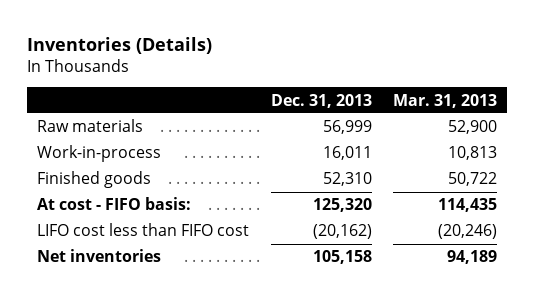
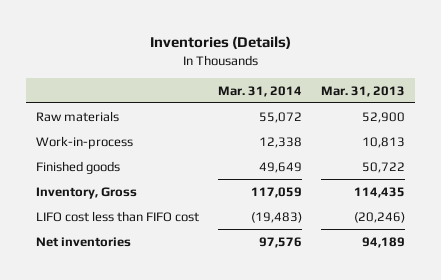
[270,93,372,108] Dec. 31, 2013 -> none
none -> [218,85,303,97] Mar. 31, 2014
[37,197,192,211] At cost - FIFO basis: -> [35,186,137,199] Inventory, Gross

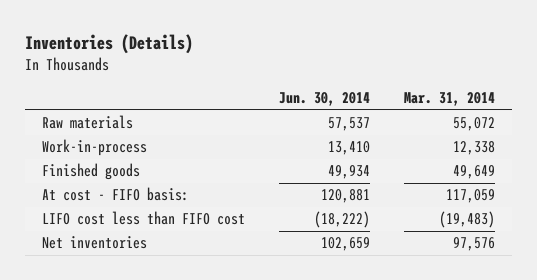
[321,85,406,97] Mar. 31, 2013 -> none
none -> [279,92,371,107] Jun. 30, 2014
[35,186,137,199] Inventory, Gross -> [42,187,190,202] At cost - FIFO basis:

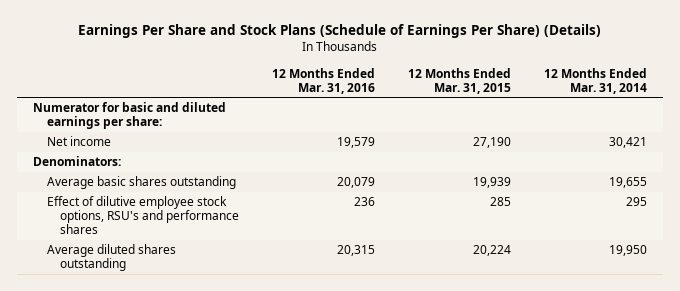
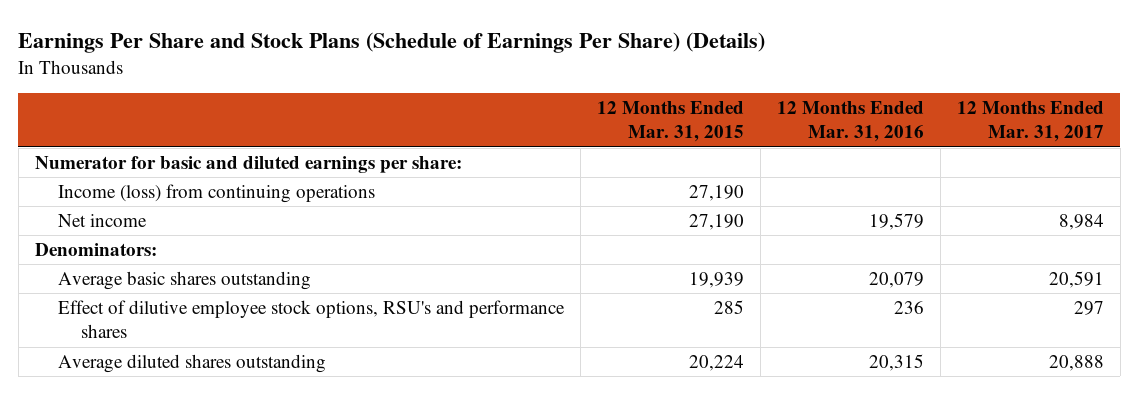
[543,67,647,94] 12 Months Ended Mar. 31, 2014 -> none
none -> [956,101,1104,143] 12 Months Ended Mar. 31, 2017
none -> [57,184,375,204] Income (loss) from continuing operations

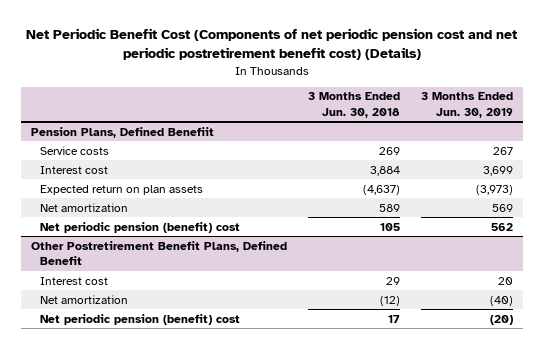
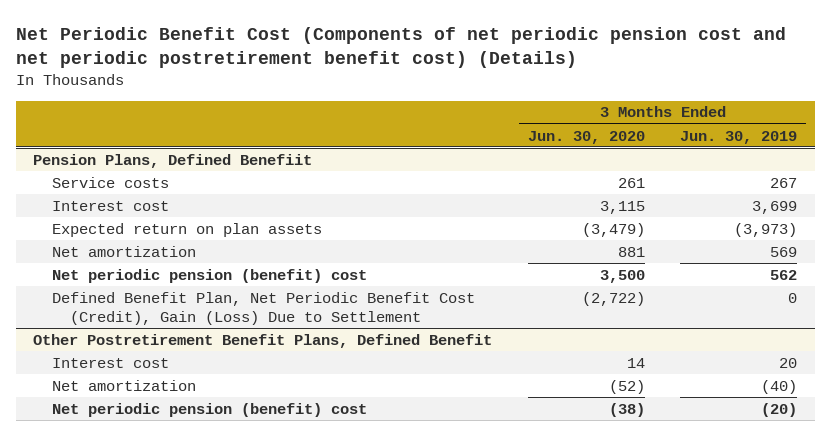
[307,92,400,118] 3 Months Ended Jun. 30, 2018 -> none
none -> [527,130,645,144] Jun. 30, 2020
none -> [51,291,475,325] Defined Benefit Plan, Net Periodic Benefit Cost (Credit), Gain (Loss) Due to Settlement

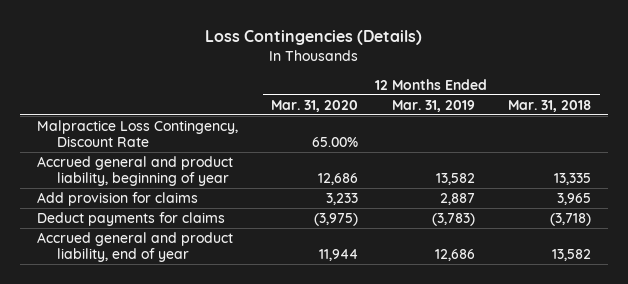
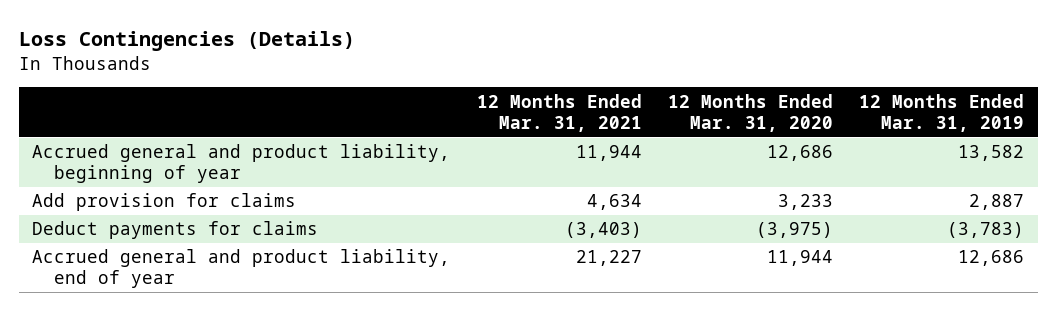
[508,99,592,112] Mar. 31, 2018 -> none
none -> [476,93,642,132] 12 Months Ended Mar. 31, 2021
[36,120,238,148] Malpractice Loss Contingency, Discount Rate -> none

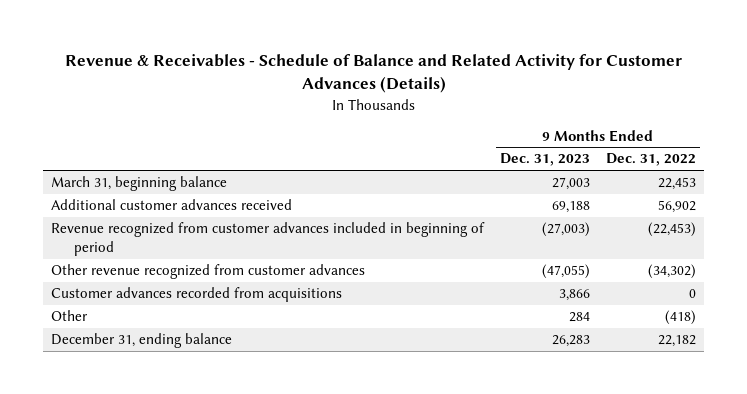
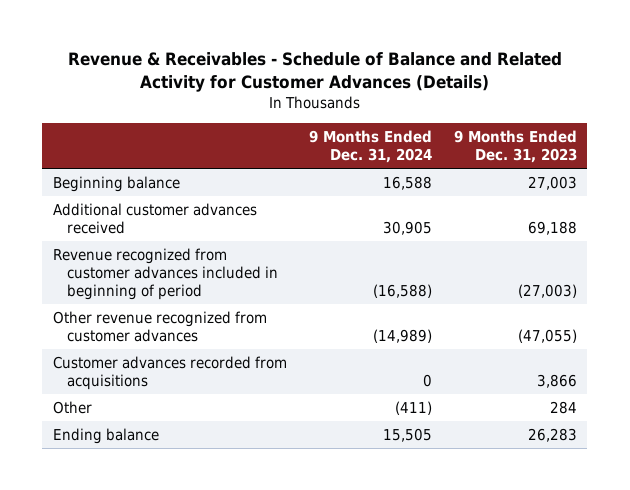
[606,153,697,167] Dec. 31, 2022 -> none
none -> [308,130,432,164] 9 Months Ended Dec. 31, 2024
[51,176,228,192] March 31, beginning balance -> [53,176,181,193] Beginning balance
[51,333,233,349] December 31, ending balance -> [53,428,160,445] Ending balance

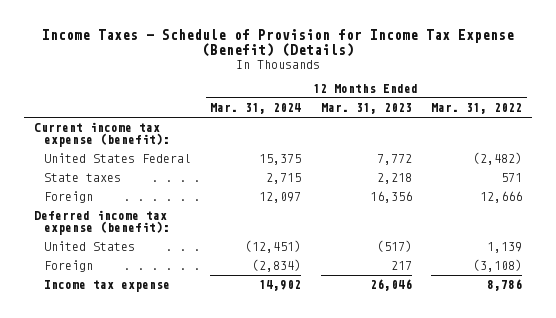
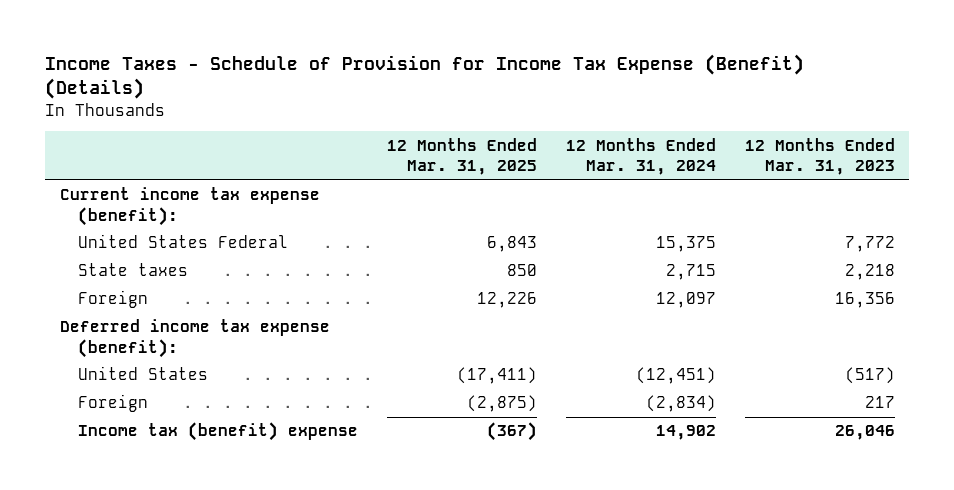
[431,103,523,115] Mar. 31, 2022 -> none
none -> [387,137,538,176] 12 Months Ended Mar. 31, 2025
[44,280,171,293] Income tax expense -> [78,422,359,442] Income tax (benefit) expense

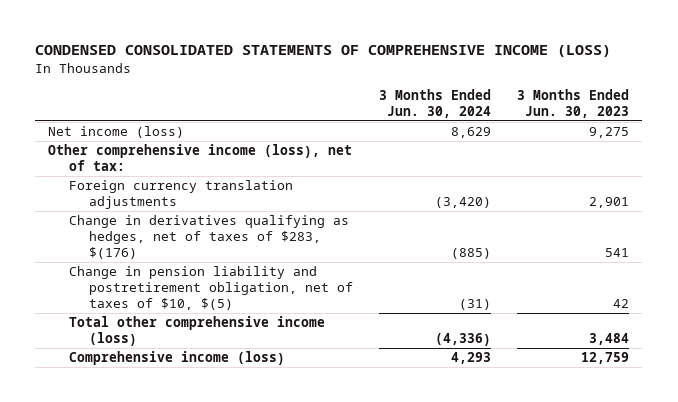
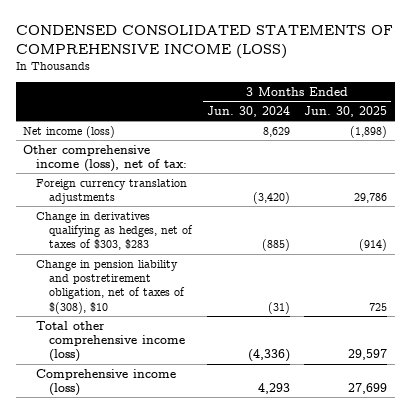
[517,88,630,118] 3 Months Ended Jun. 30, 2023 -> none
none -> [304,105,388,117] Jun. 30, 2025
[68,215,349,260] Change in derivatives qualifying as hedges, net of taxes of $283, $(176) -> [36,211,194,251] Change in derivatives qualifying as hedges, net of taxes of $303, $283
[68,266,353,311] Change in pension liability and postretirement obligation, net of taxes of $10, $(5) -> [36,259,186,314] Change in pension liability and postretirement obligation, net of taxes of $(308), $10

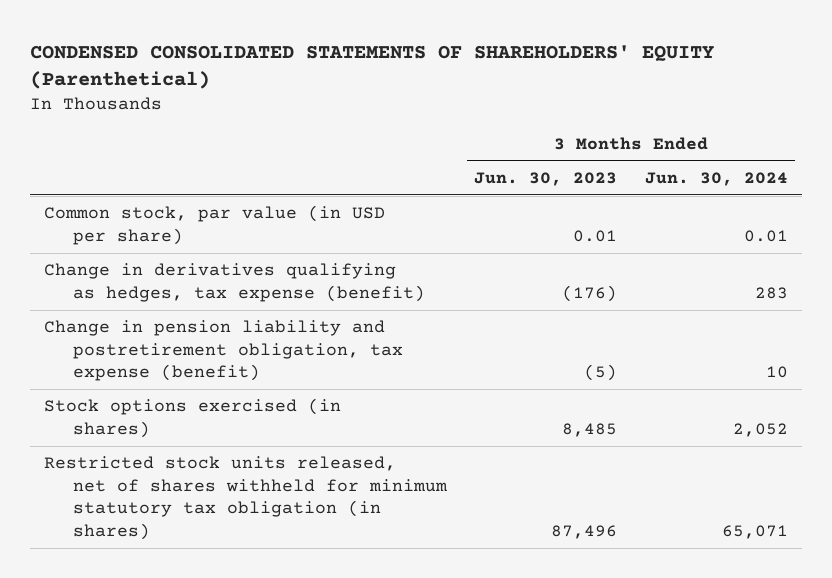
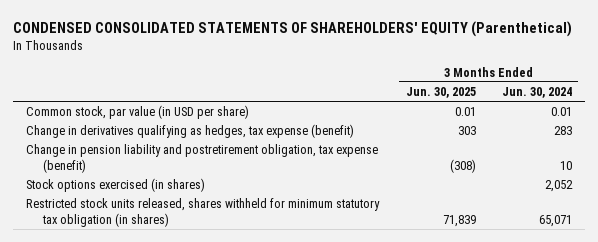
[474,172,618,187] Jun. 30, 2023 -> none
none -> [405,87,476,99] Jun. 30, 2025
[44,456,448,541] Restricted stock units released, net of shares withheld for minimum statutory tax obligation (in shares) -> [26,198,381,227] Restricted stock units released, shares withheld for minimum statutory tax obligation (in shares)

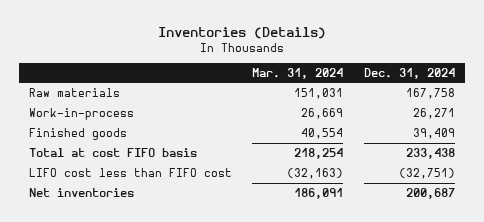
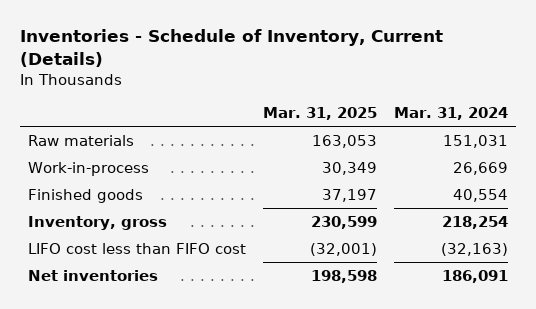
[157,26,326,39] Inventories (Details) -> [19,29,443,68] Inventories - Schedule of Inventory, Current (Details)
[363,67,455,79] Dec. 31, 2024 -> none
none -> [263,107,378,121] Mar. 31, 2025
[29,147,198,157] Total at cost FIFO basis -> [28,215,168,230] Inventory, gross

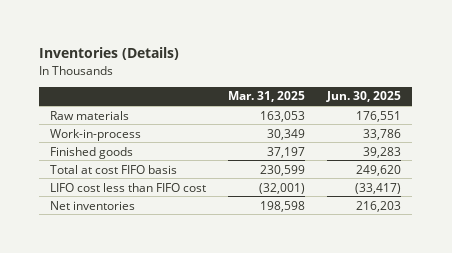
[19,29,443,68] Inventories - Schedule of Inventory, Current (Details) -> [39,47,180,61] Inventories (Details)
[393,107,508,121] Mar. 31, 2024 -> none
none -> [326,91,402,103] Jun. 30, 2025
[28,215,168,230] Inventory, gross -> [50,164,178,174] Total at cost FIFO basis

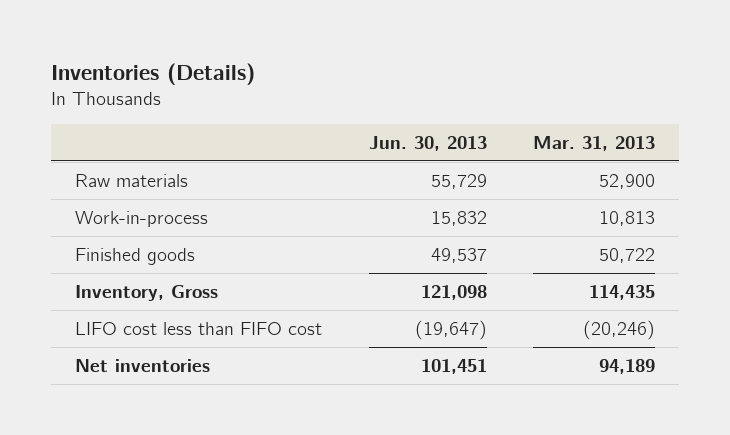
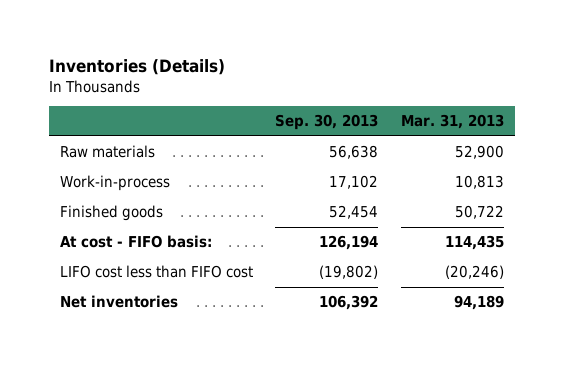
[368,135,487,151] Jun. 30, 2013 -> none
none -> [275,114,379,131] Sep. 30, 2013
[74,284,218,301] Inventory, Gross -> [60,235,213,249] At cost - FIFO basis:

